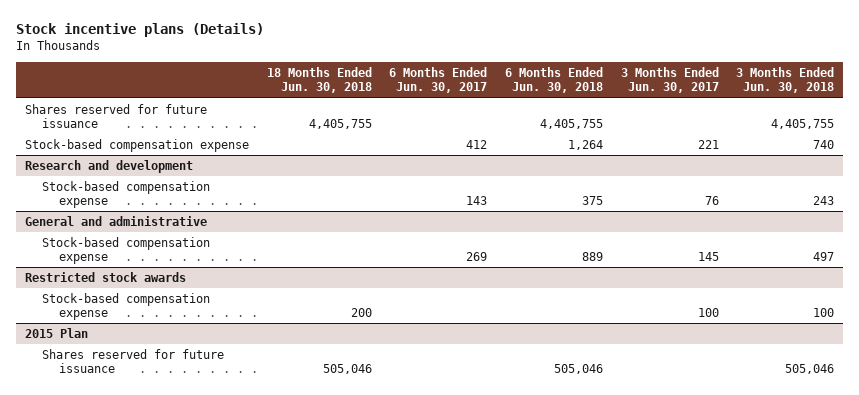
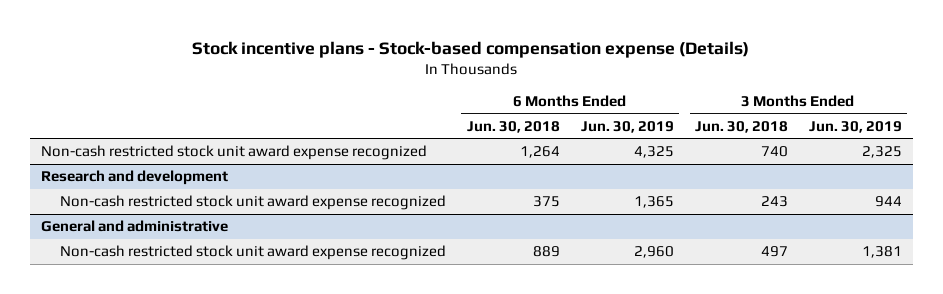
[16,23,265,38] Stock incentive plans (Details) -> [192,40,750,58] Stock incentive plans - Stock-based compensation expense (Details)
[266,67,372,94] 18 Months Ended Jun. 30, 2018 -> none
[389,67,488,94] 6 Months Ended Jun. 30, 2017 -> none
[620,67,719,94] 3 Months Ended Jun. 30, 2017 -> none
none -> [580,121,674,134] Jun. 30, 2019
none -> [809,121,903,134] Jun. 30, 2019
[24,103,207,129] Shares reserved for future issuance -> none
[24,138,249,152] Stock-based compensation expense -> [40,145,427,161] Non-cash restricted stock unit award expense recognized
[42,180,211,209] Stock-based compensation expense -> [59,195,446,211] Non-cash restricted stock unit award expense recognized
[24,271,186,282] Restricted stock awards -> none
[42,292,211,321] Stock-based compensation expense -> none
[24,327,88,338] 2015 Plan -> none
[42,348,225,374] Shares reserved for future issuance -> none
[42,236,211,265] Stock-based compensation expense -> [59,245,446,261] Non-cash restricted stock unit award expense recognized

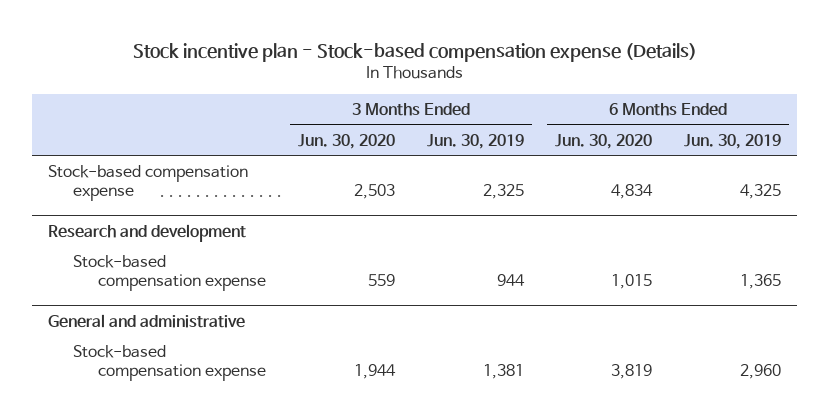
[192,40,750,58] Stock incentive plans - Stock-based compensation expense (Details) -> [132,42,697,62] Stock incentive plan - Stock-based compensation expense (Details)
[466,121,560,134] Jun. 30, 2018 -> none
[694,121,788,134] Jun. 30, 2018 -> none
none -> [297,133,395,149] Jun. 30, 2020
none -> [555,133,653,149] Jun. 30, 2020
[40,145,427,161] Non-cash restricted stock unit award expense recognized -> [48,165,249,202] Stock-based compensation expense
[59,195,446,211] Non-cash restricted stock unit award expense recognized -> [73,255,266,292] Stock-based compensation expense
[59,245,446,261] Non-cash restricted stock unit award expense recognized -> [73,345,266,382] Stock-based compensation expense

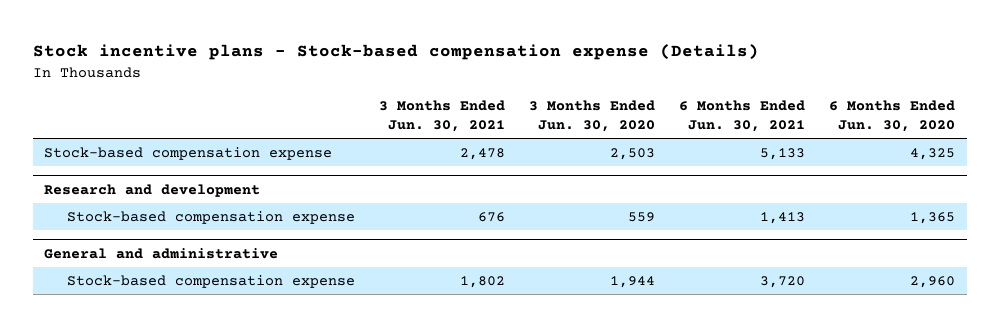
[132,42,697,62] Stock incentive plan - Stock-based compensation expense (Details) -> [32,44,759,61] Stock incentive plans - Stock-based compensation expense (Details)
[426,133,524,149] Jun. 30, 2019 -> none
[684,133,782,149] Jun. 30, 2019 -> none
none -> [379,99,506,133] 3 Months Ended Jun. 30, 2021
none -> [678,99,805,133] 6 Months Ended Jun. 30, 2021
[611,184,654,200] 4,834 -> [909,147,955,160] 4,325
[611,274,653,290] 1,015 -> [909,211,955,224] 1,365
[611,364,653,380] 3,819 -> [909,275,955,288] 2,960

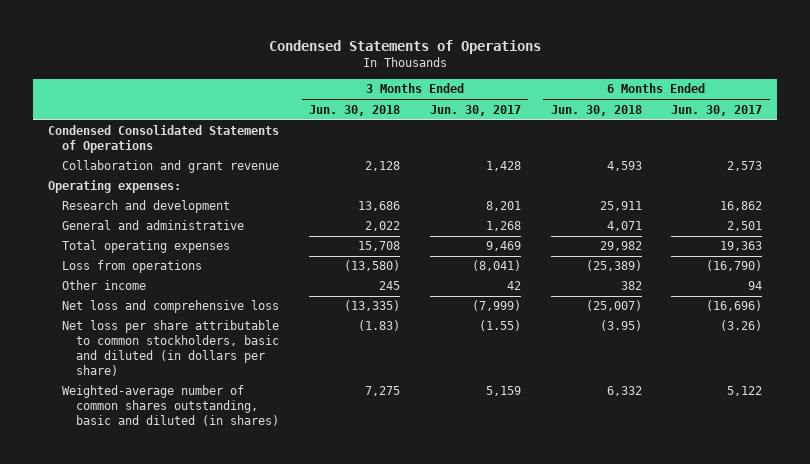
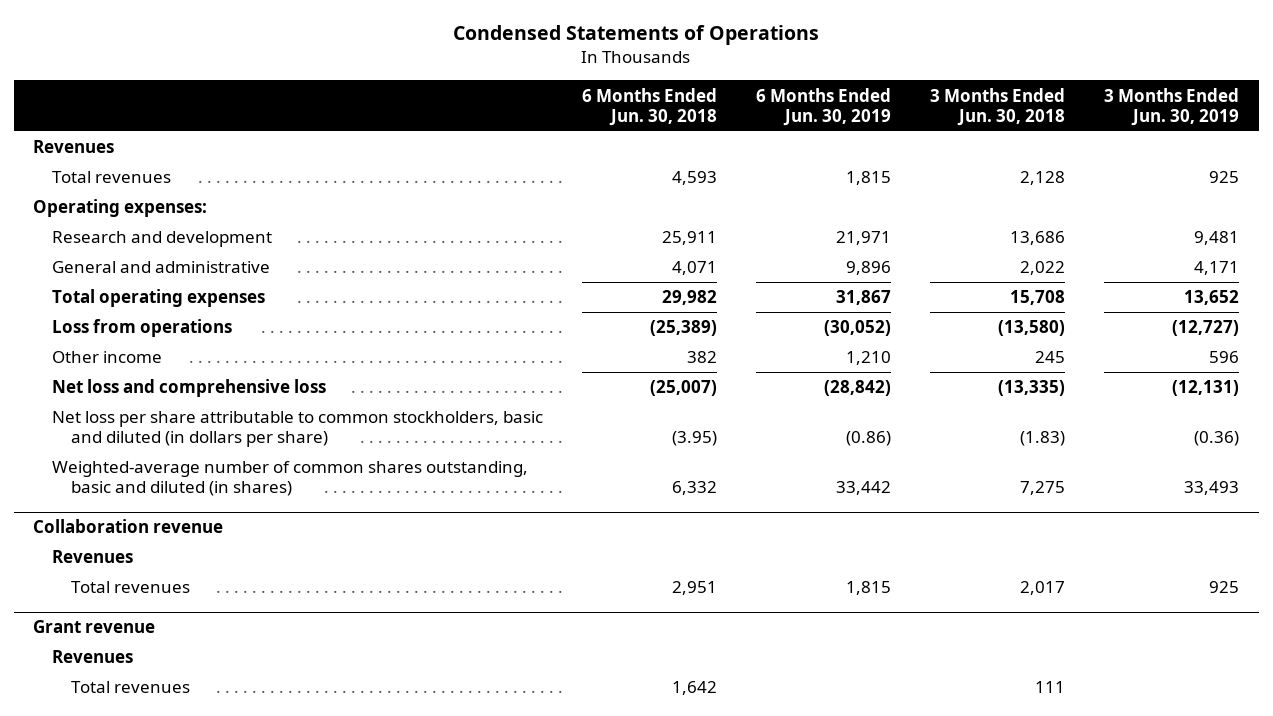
[429,104,521,116] Jun. 30, 2017 -> none
[671,104,763,116] Jun. 30, 2017 -> none
none -> [756,87,892,126] 6 Months Ended Jun. 30, 2019
none -> [1104,87,1240,126] 3 Months Ended Jun. 30, 2019
[47,125,279,154] Condensed Consolidated Statements of Operations -> none
none -> [33,140,115,154] Revenues
[62,160,280,174] Collaboration and grant revenue -> [52,171,172,184] Total revenues
none -> [33,519,224,534] Collaboration revenue
none -> [52,550,134,564] Revenues
none -> [71,581,191,594] Total revenues
none -> [33,620,156,634] Grant revenue
none -> [52,650,134,664] Revenues
none -> [71,681,191,694] Total revenues

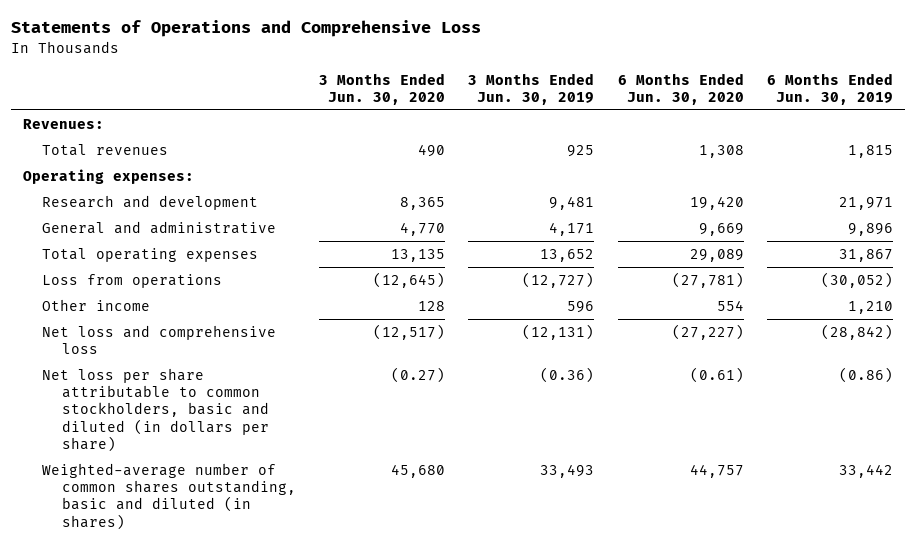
[453,25,820,46] Condensed Statements of Operations -> [11,20,482,38] Statements of Operations and Comprehensive Loss
[582,87,718,126] 6 Months Ended Jun. 30, 2018 -> none
[930,87,1066,126] 3 Months Ended Jun. 30, 2018 -> none
none -> [319,72,446,105] 3 Months Ended Jun. 30, 2020
none -> [617,72,744,105] 6 Months Ended Jun. 30, 2020
[33,140,115,154] Revenues -> [23,118,105,129] Revenues:
[33,519,224,534] Collaboration revenue -> none
[52,550,134,564] Revenues -> none
[71,581,191,594] Total revenues -> none
[33,620,156,634] Grant revenue -> none
[52,650,134,664] Revenues -> none
[71,681,191,694] Total revenues -> none

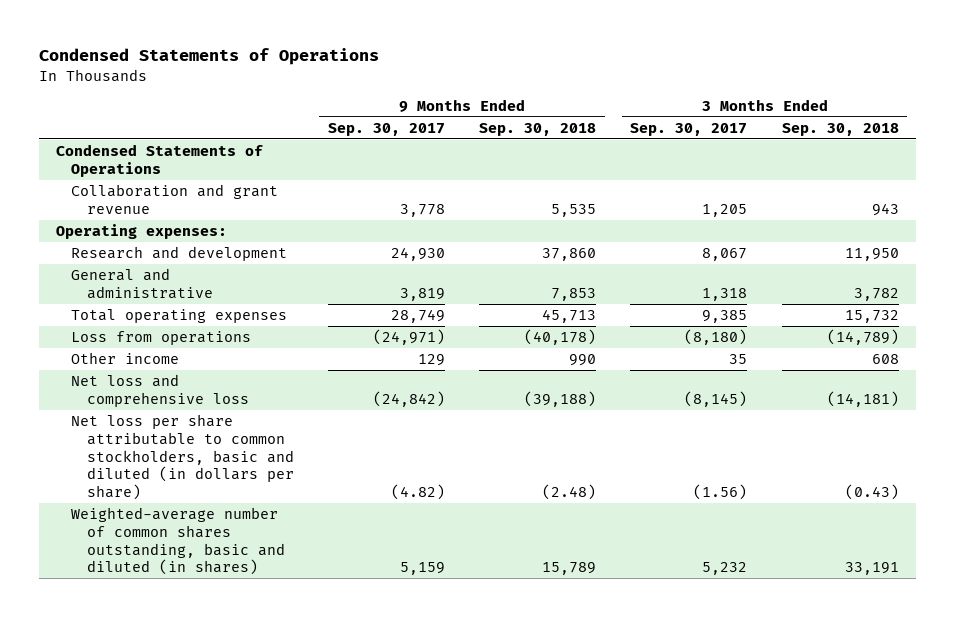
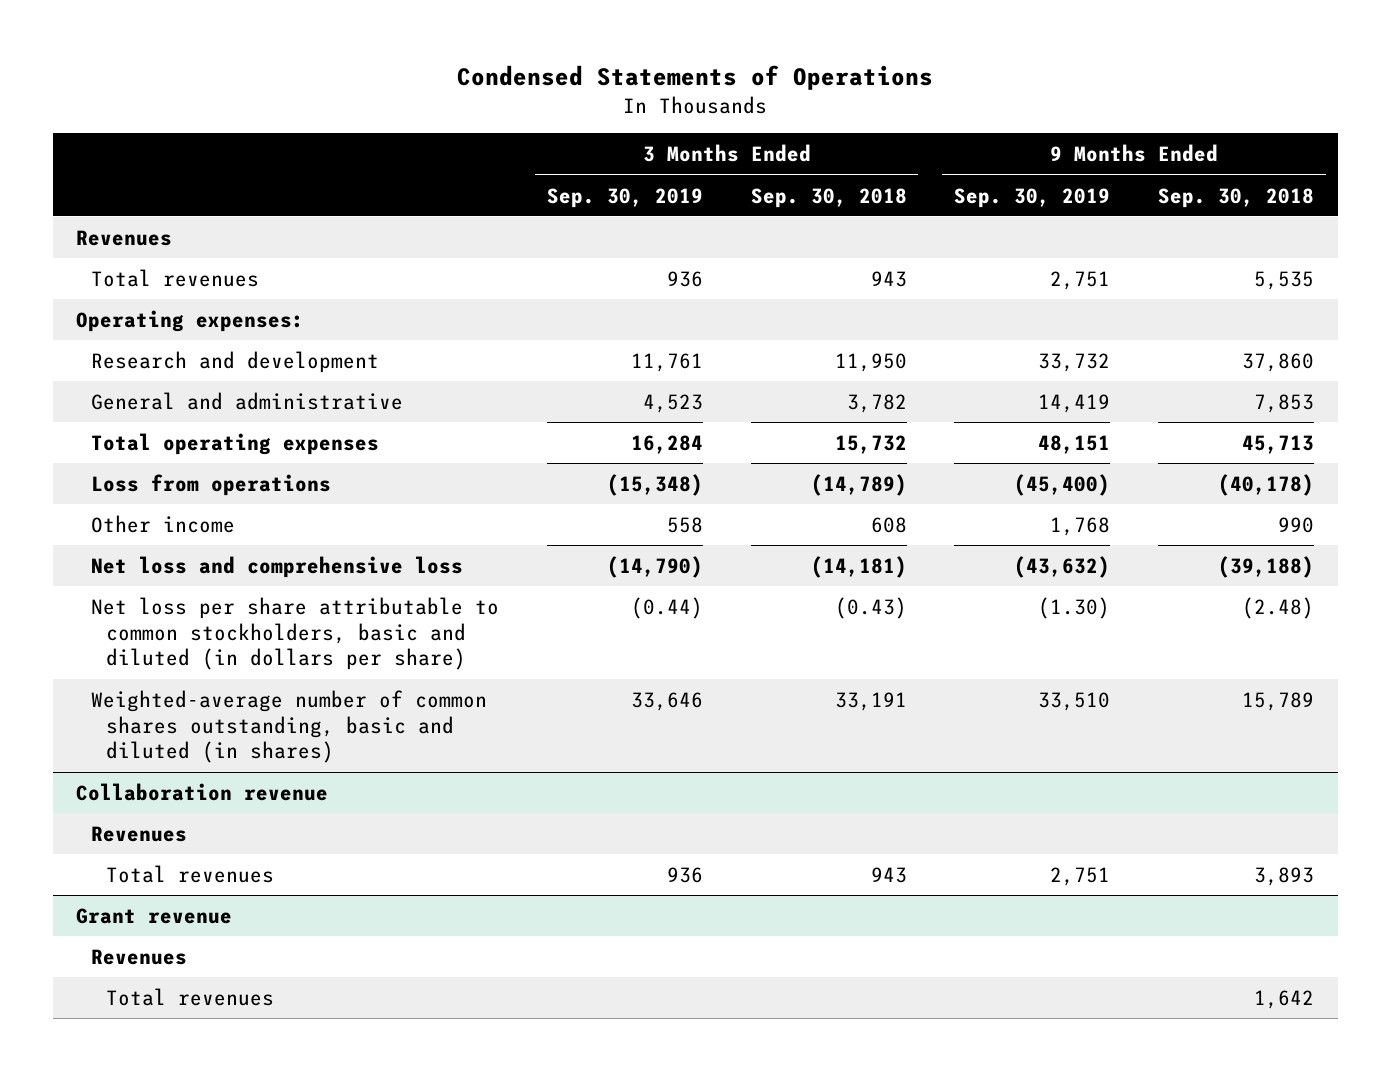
[327,122,445,136] Sep. 30, 2017 -> none
[630,122,748,136] Sep. 30, 2017 -> none
none -> [546,187,703,208] Sep. 30, 2019
none -> [954,187,1111,208] Sep. 30, 2019
[55,144,263,177] Condensed Statements of Operations -> none
none -> [76,229,173,246] Revenues
[71,184,279,214] Collaboration and grant revenue -> [91,268,260,287] Total revenues
none -> [76,782,329,801] Collaboration revenue
none -> [91,825,188,842] Revenues
none -> [106,864,275,883] Total revenues
none -> [76,907,233,924] Grant revenue
none -> [91,948,188,965] Revenues
none -> [106,987,275,1006] Total revenues

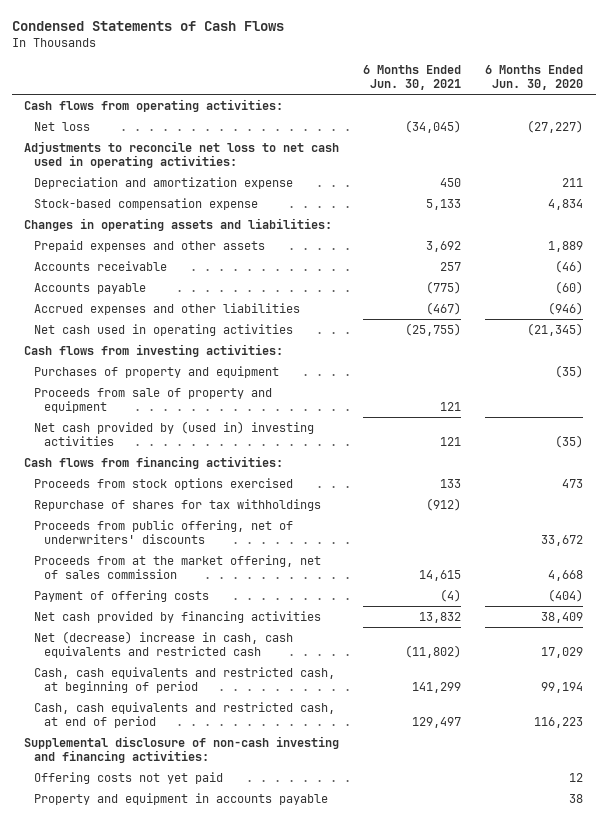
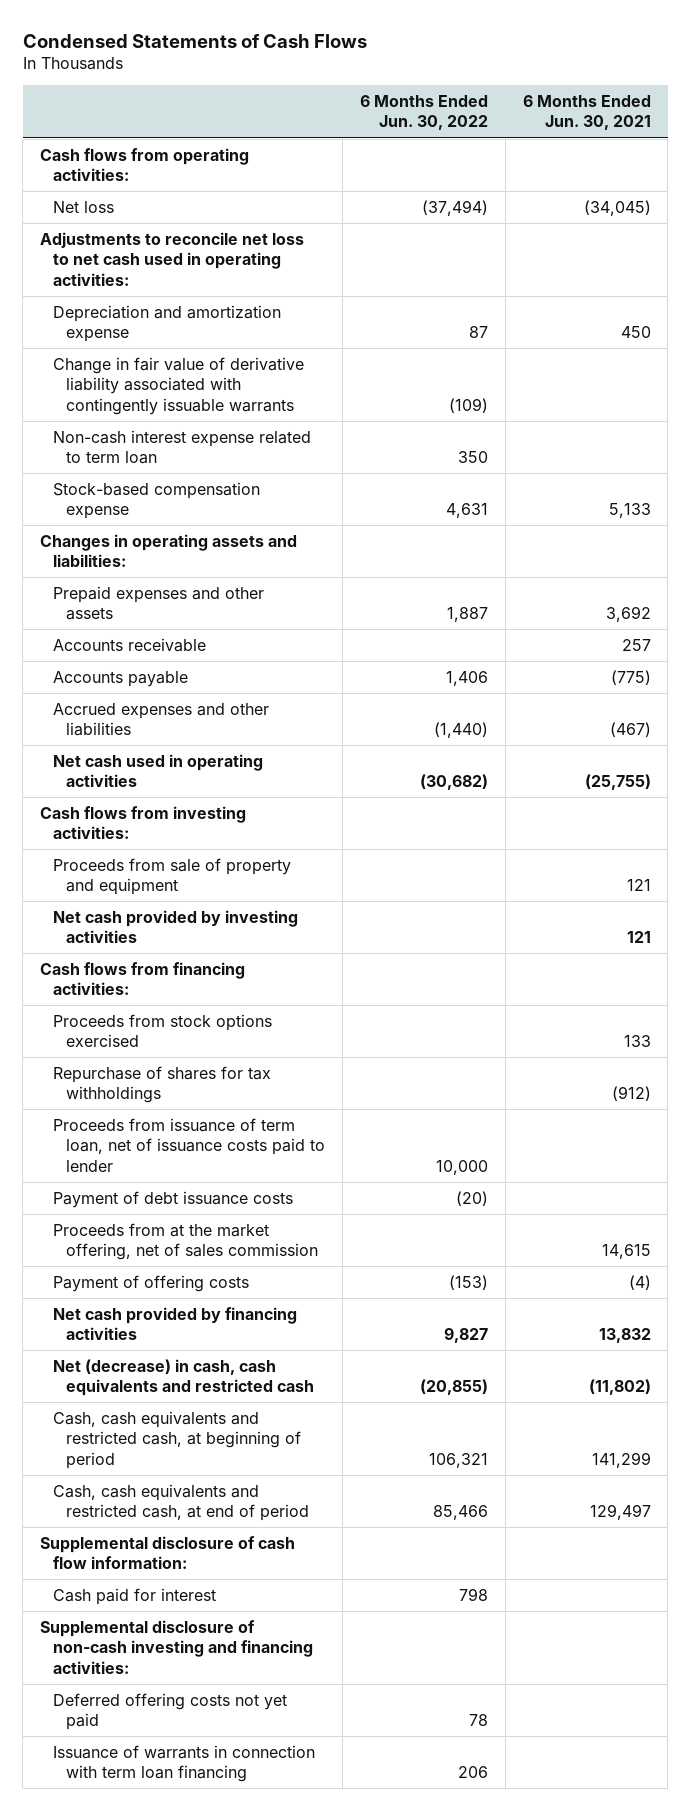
[485,64,584,91] 6 Months Ended Jun. 30, 2020 -> none
none -> [359,94,488,131] 6 Months Ended Jun. 30, 2022
none -> [52,356,304,415] Change in fair value of derivative liability associated with contingently issuable warrants
none -> [52,429,311,465] Non-cash interest expense related to term loan
[34,365,280,378] Purchases of property and equipment -> none
[34,420,315,447] Net cash provided by (used in) investing activities -> [52,909,298,944] Net cash provided by investing activities
[34,519,294,545] Proceeds from public offering, net of underwriters' discounts -> none
none -> [52,1117,325,1172] Proceeds from issuance of term loan, net of issuance costs paid to lender
none -> [52,1190,293,1208] Payment of debt issuance costs
[34,630,294,659] Net (decrease) increase in cash, cash equivalents and restricted cash -> [52,1358,314,1397] Net (decrease) in cash, cash equivalents and restricted cash
none -> [40,1535,296,1570] Supplemental disclosure of cash flow information:
none -> [52,1587,216,1605] Cash paid for interest
[34,792,329,805] Property and equipment in accounts payable -> none
[34,771,224,784] Offering costs not yet paid -> [52,1692,287,1731] Deferred offering costs not yet paid
none -> [52,1744,315,1783] Issuance of warrants in connection with term loan financing

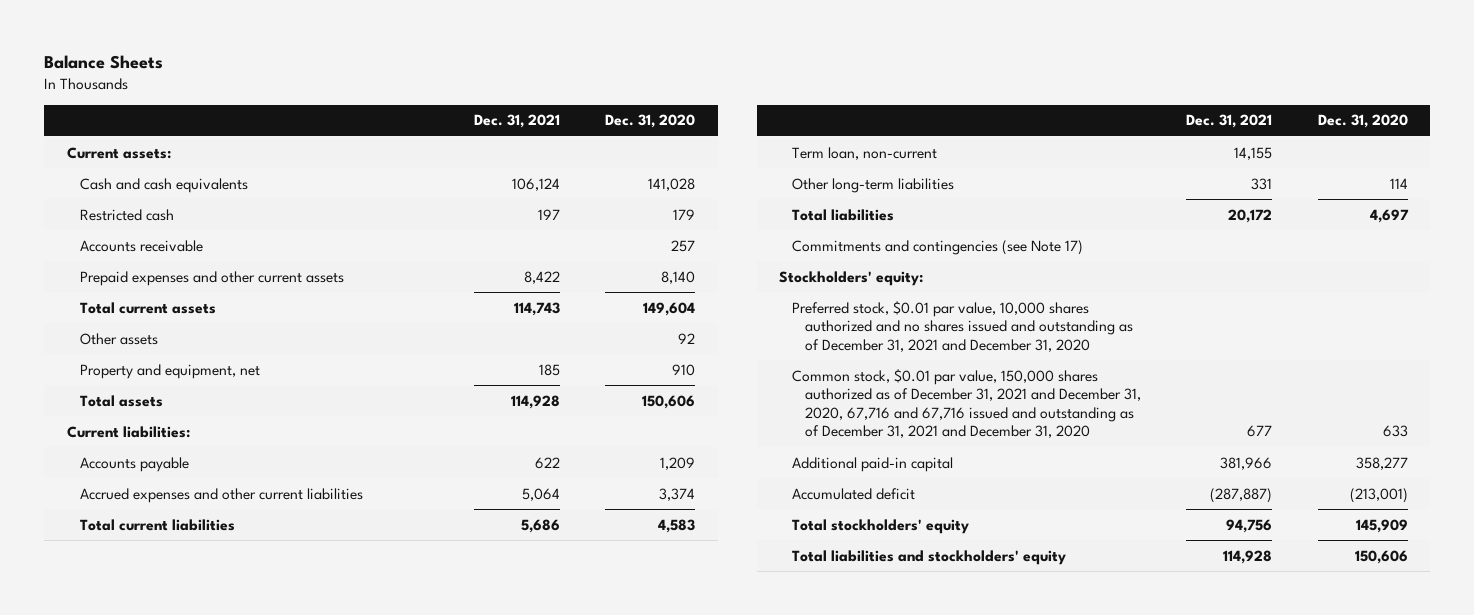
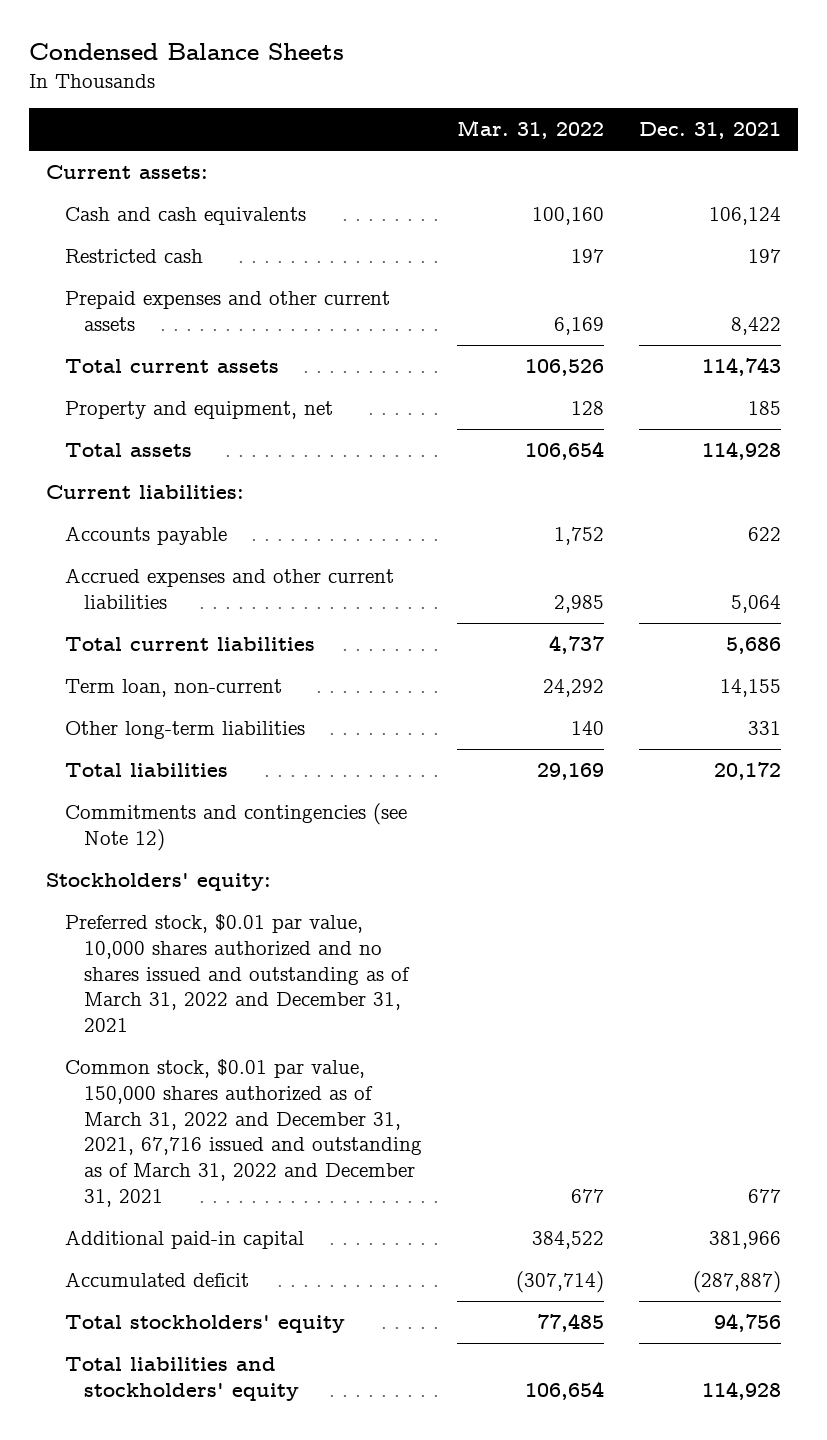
[44,55,164,70] Balance Sheets -> [28,43,344,61] Condensed Balance Sheets
[605,114,696,129] Dec. 31, 2020 -> none
none -> [456,120,604,140] Mar. 31, 2022
[79,239,203,252] Accounts receivable -> none
[79,332,158,345] Other assets -> none
[792,239,1084,255] Commitments and contingencies (see Note 17) -> [64,803,407,851] Commitments and contingencies (see Note 12)
[792,300,1134,352] Preferred stock, $0.01 par value, 10,000 shares authorized and no shares issued and outstanding as of December 31, 2021 and December 31, 2020 -> [64,914,410,1033] Preferred stock, $0.01 par value, 10,000 shares authorized and no shares issued and outstanding as of March 31, 2022 and December 31, 2021
[792,368,1142,439] Common stock, $0.01 par value, 150,000 shares authorized as of December 31, 2021 and December 31, 2020, 67,716 and 67,716 issued and outstanding as of December 31, 2021 and December 31, 2020 -> [64,1059,422,1208] Common stock, $0.01 par value, 150,000 shares authorized as of March 31, 2022 and December 31, 2021, 67,716 issued and outstanding as of March 31, 2022 and December 31, 2021

